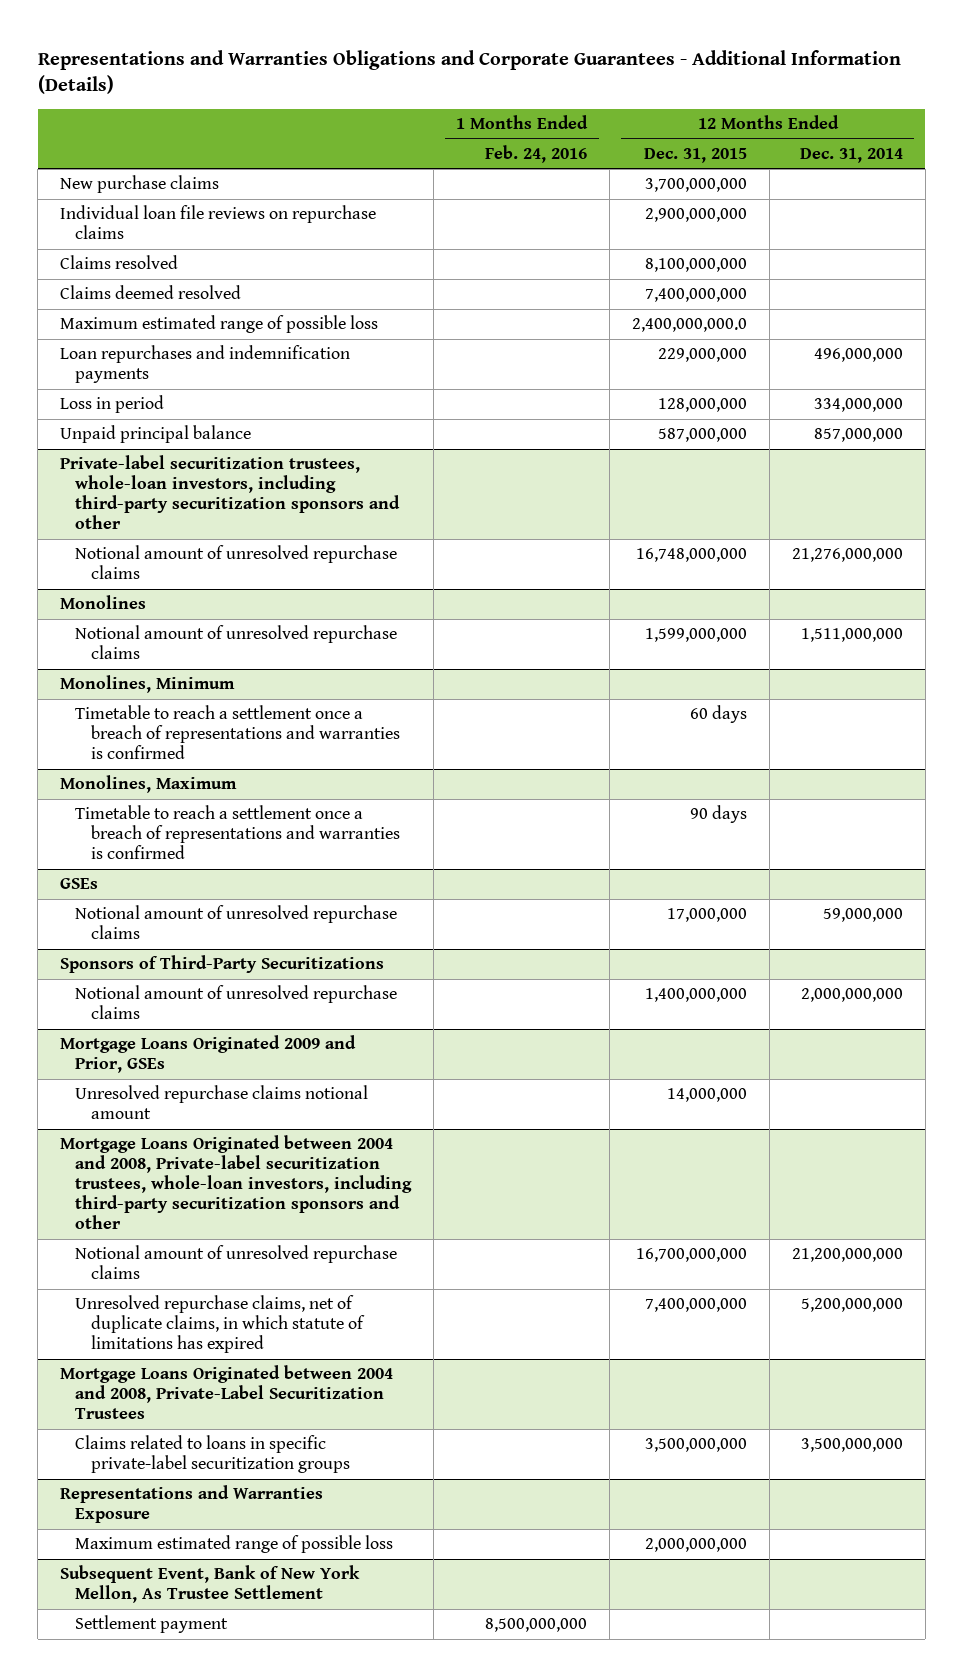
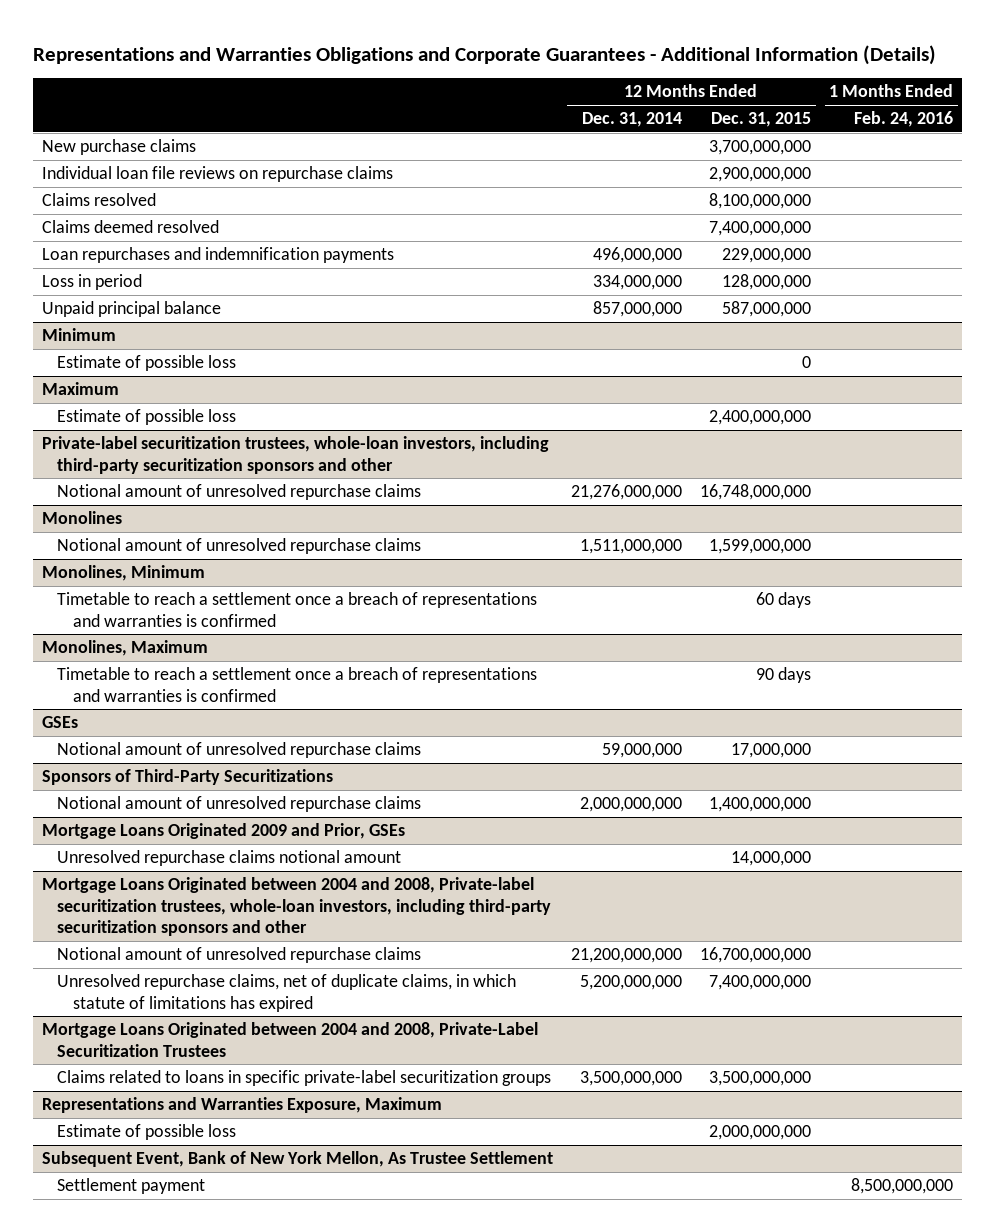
[60,315,379,334] Maximum estimated range of possible loss -> none
none -> [41,328,116,342] Minimum
none -> [57,355,237,372] Estimate of possible loss
none -> [41,382,119,396] Maximum
none -> [57,409,237,426] Estimate of possible loss
[75,1535,394,1554] Maximum estimated range of possible loss -> none
[60,1485,324,1524] Representations and Warranties Exposure -> [41,1097,442,1114] Representations and Warranties Exposure, Maximum
none -> [57,1124,237,1141] Estimate of possible loss

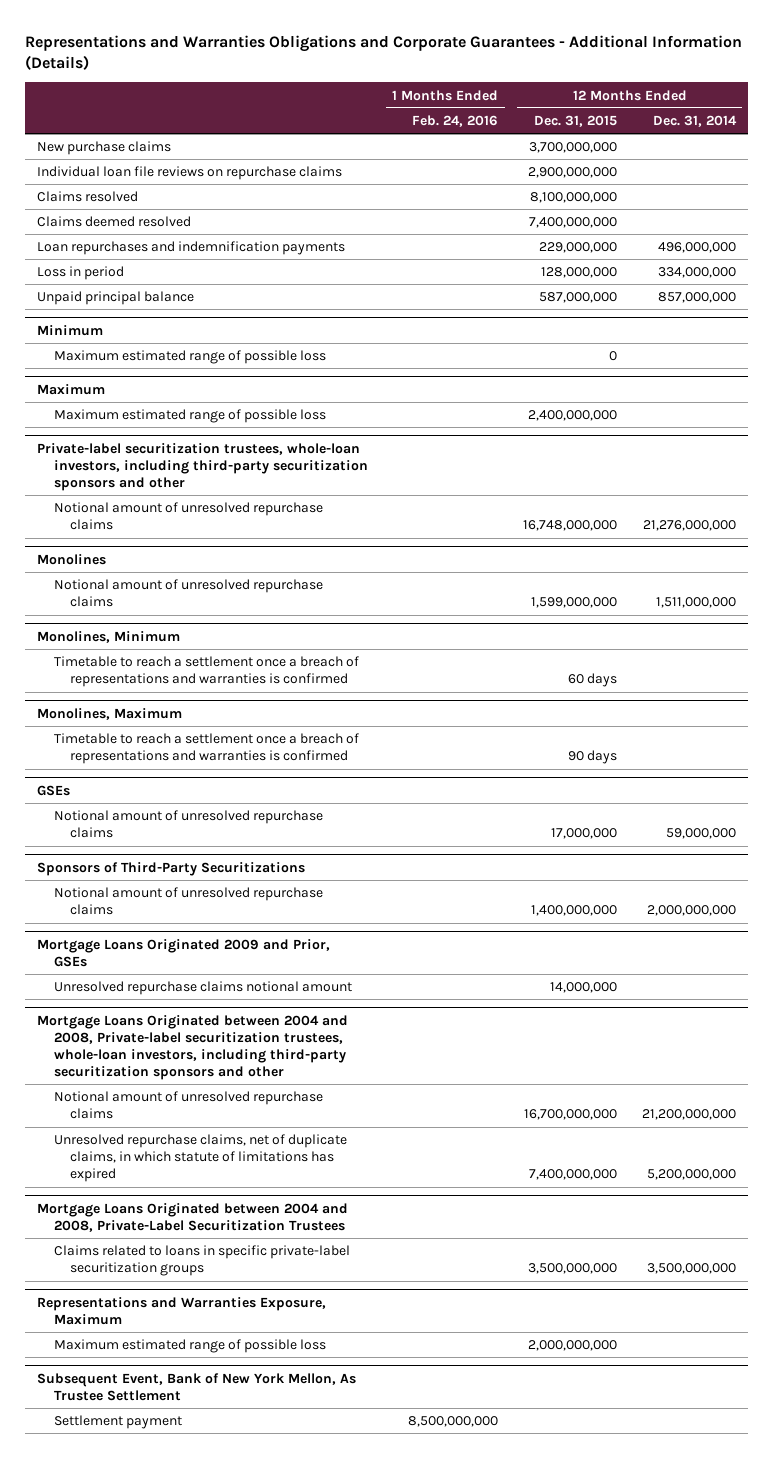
[57,355,237,372] Estimate of possible loss -> [53,350,326,365] Maximum estimated range of possible loss
[57,409,237,426] Estimate of possible loss -> [53,409,326,424] Maximum estimated range of possible loss
[57,1124,237,1141] Estimate of possible loss -> [53,1339,326,1354] Maximum estimated range of possible loss

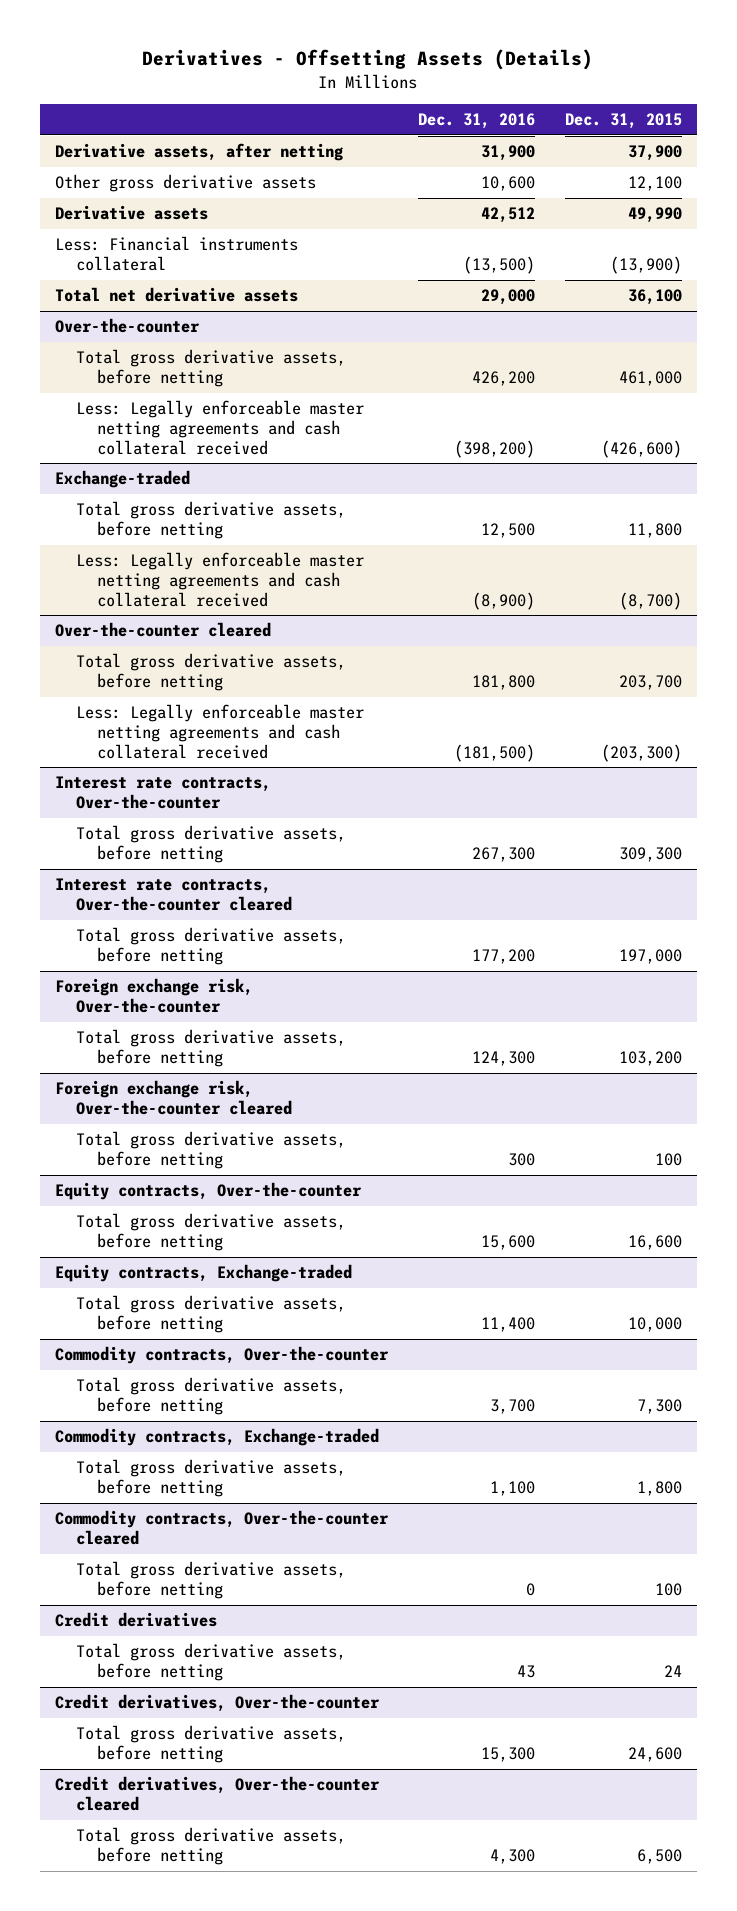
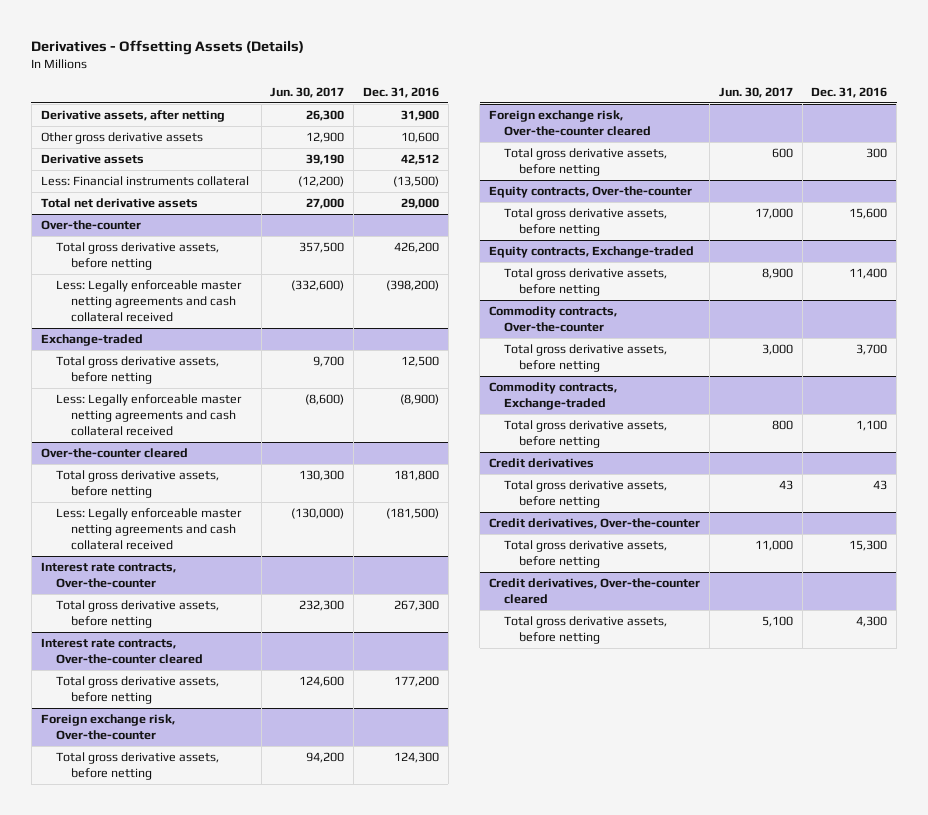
[564,113,682,130] Dec. 31, 2015 -> none
none -> [270,86,345,98] Jun. 30, 2017
[54,1510,389,1545] Commodity contracts, Over-the-counter cleared -> none
[76,1561,347,1599] Total gross derivative assets, before netting -> none

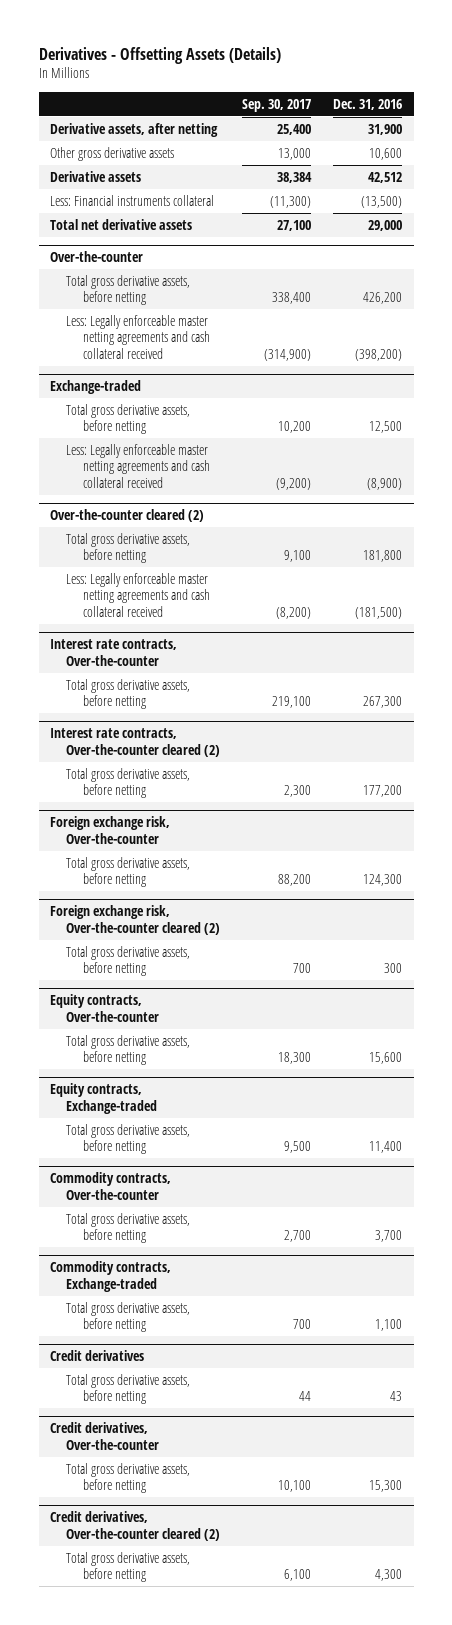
[270,86,345,98] Jun. 30, 2017 -> none
none -> [242,98,312,112] Sep. 30, 2017
[40,448,188,459] Over-the-counter cleared -> [49,508,204,522] Over-the-counter cleared (2)
[40,638,203,665] Interest rate contracts, Over-the-counter cleared -> [49,727,221,757] Interest rate contracts, Over-the-counter cleared (2)
[489,110,652,137] Foreign exchange risk, Over-the-counter cleared -> [49,904,221,935] Foreign exchange risk, Over-the-counter cleared (2)
[489,578,701,605] Credit derivatives, Over-the-counter cleared -> [49,1510,221,1541] Credit derivatives, Over-the-counter cleared (2)

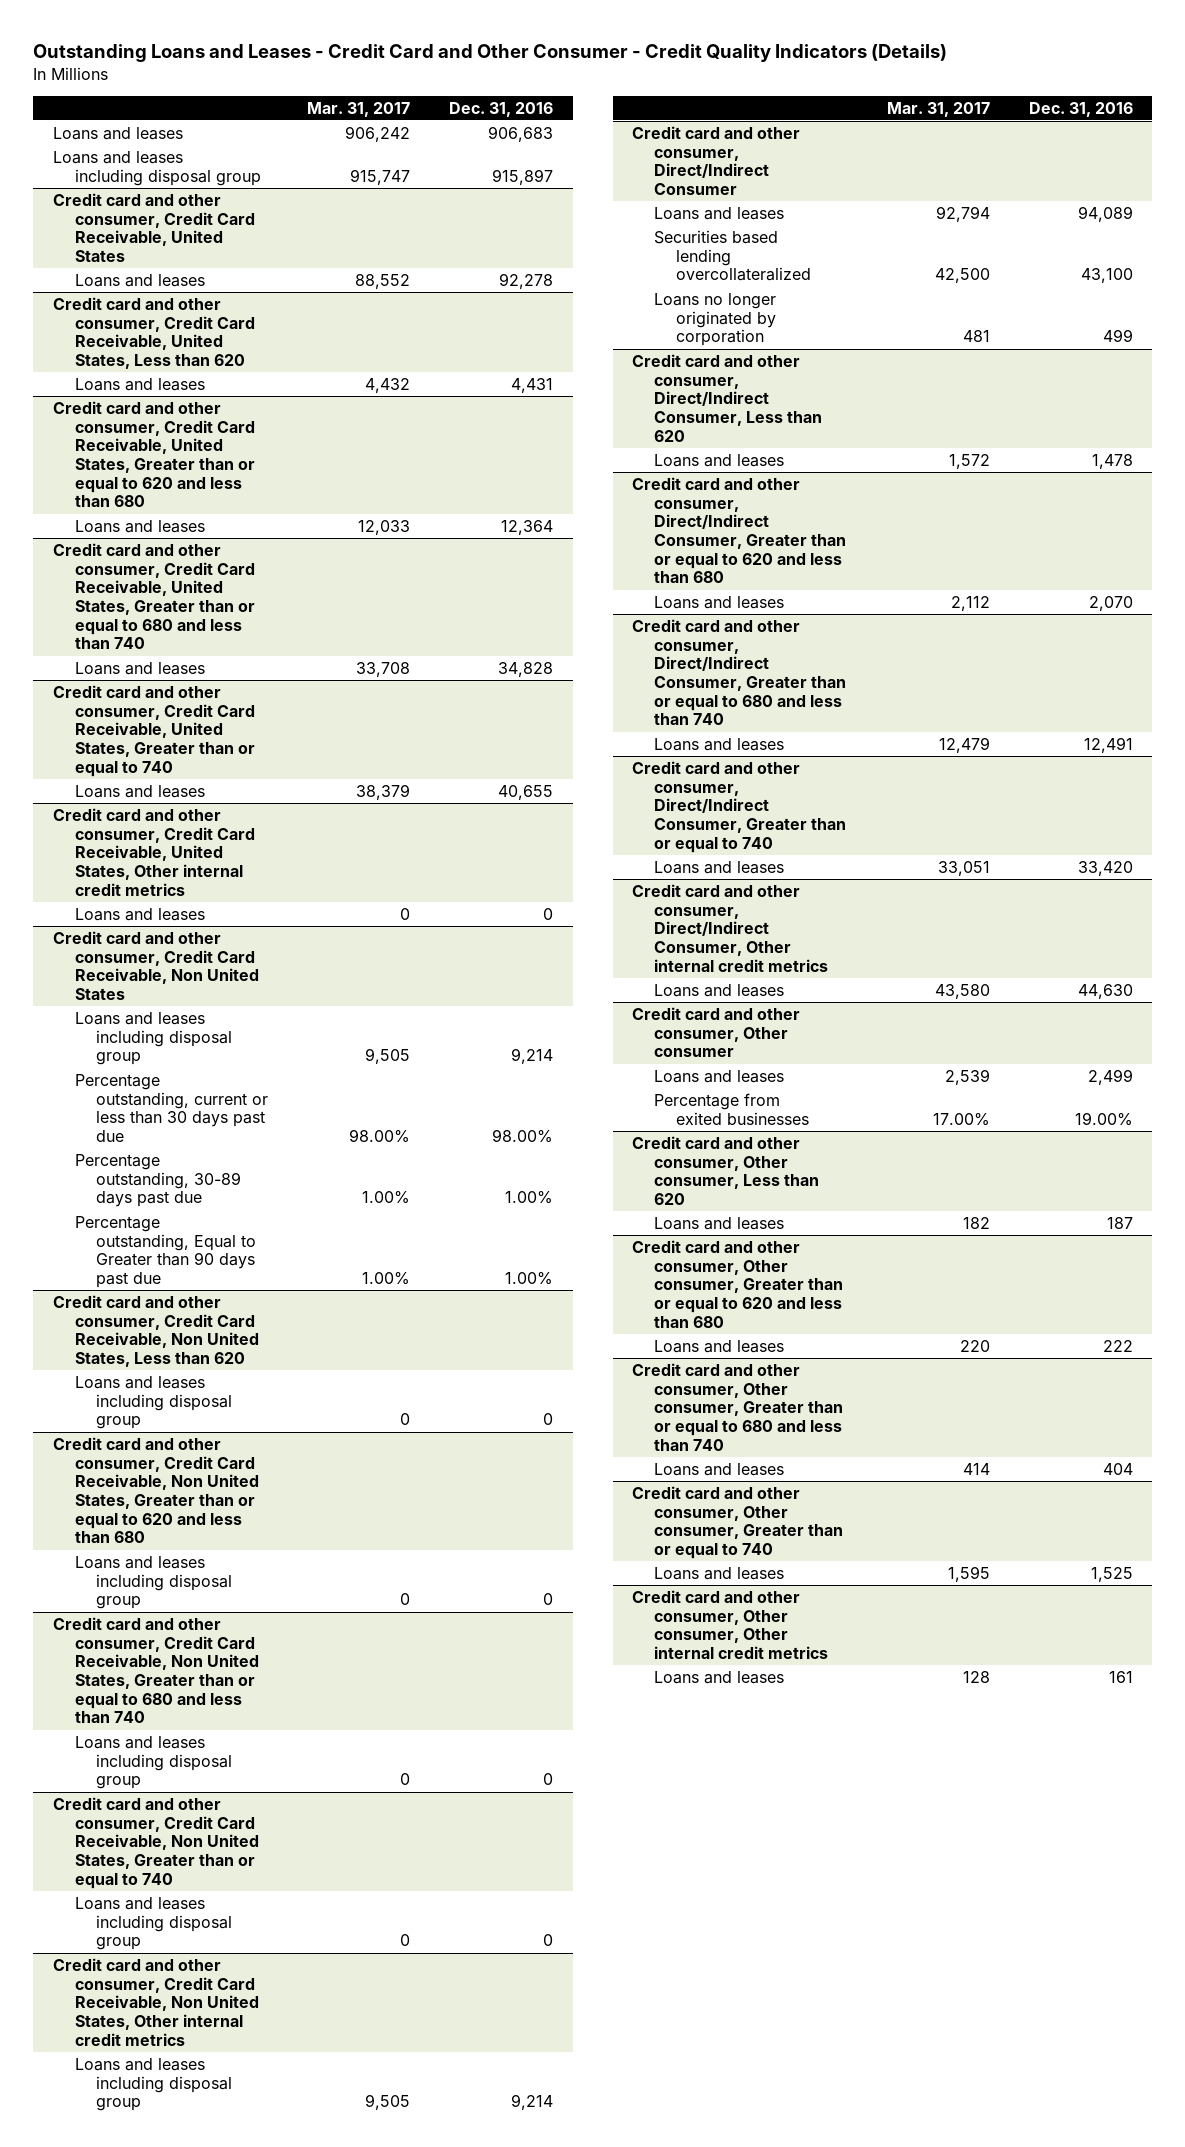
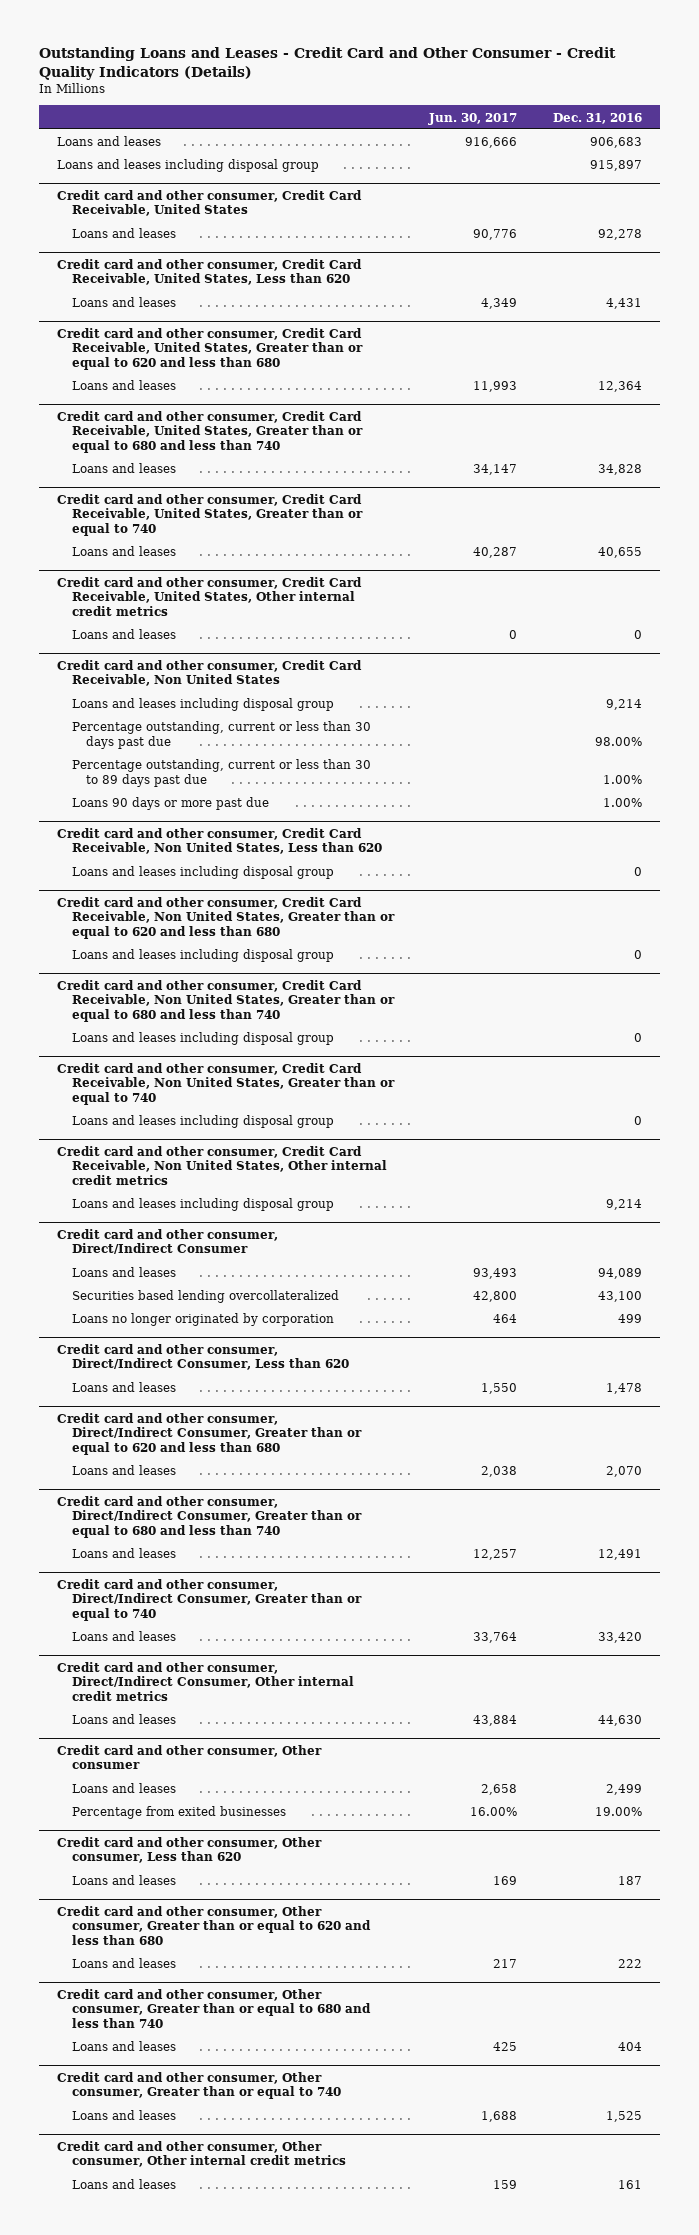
[307,101,411,117] Mar. 31, 2017 -> none
none -> [428,112,518,125] Jun. 30, 2017
[74,1153,242,1208] Percentage outstanding, 30-89 days past due -> [71,759,371,787] Percentage outstanding, current or less than 30 to 89 days past due
[74,1215,257,1289] Percentage outstanding, Equal to Greater than 90 days past due -> [71,797,269,811] Loans 90 days or more past due

